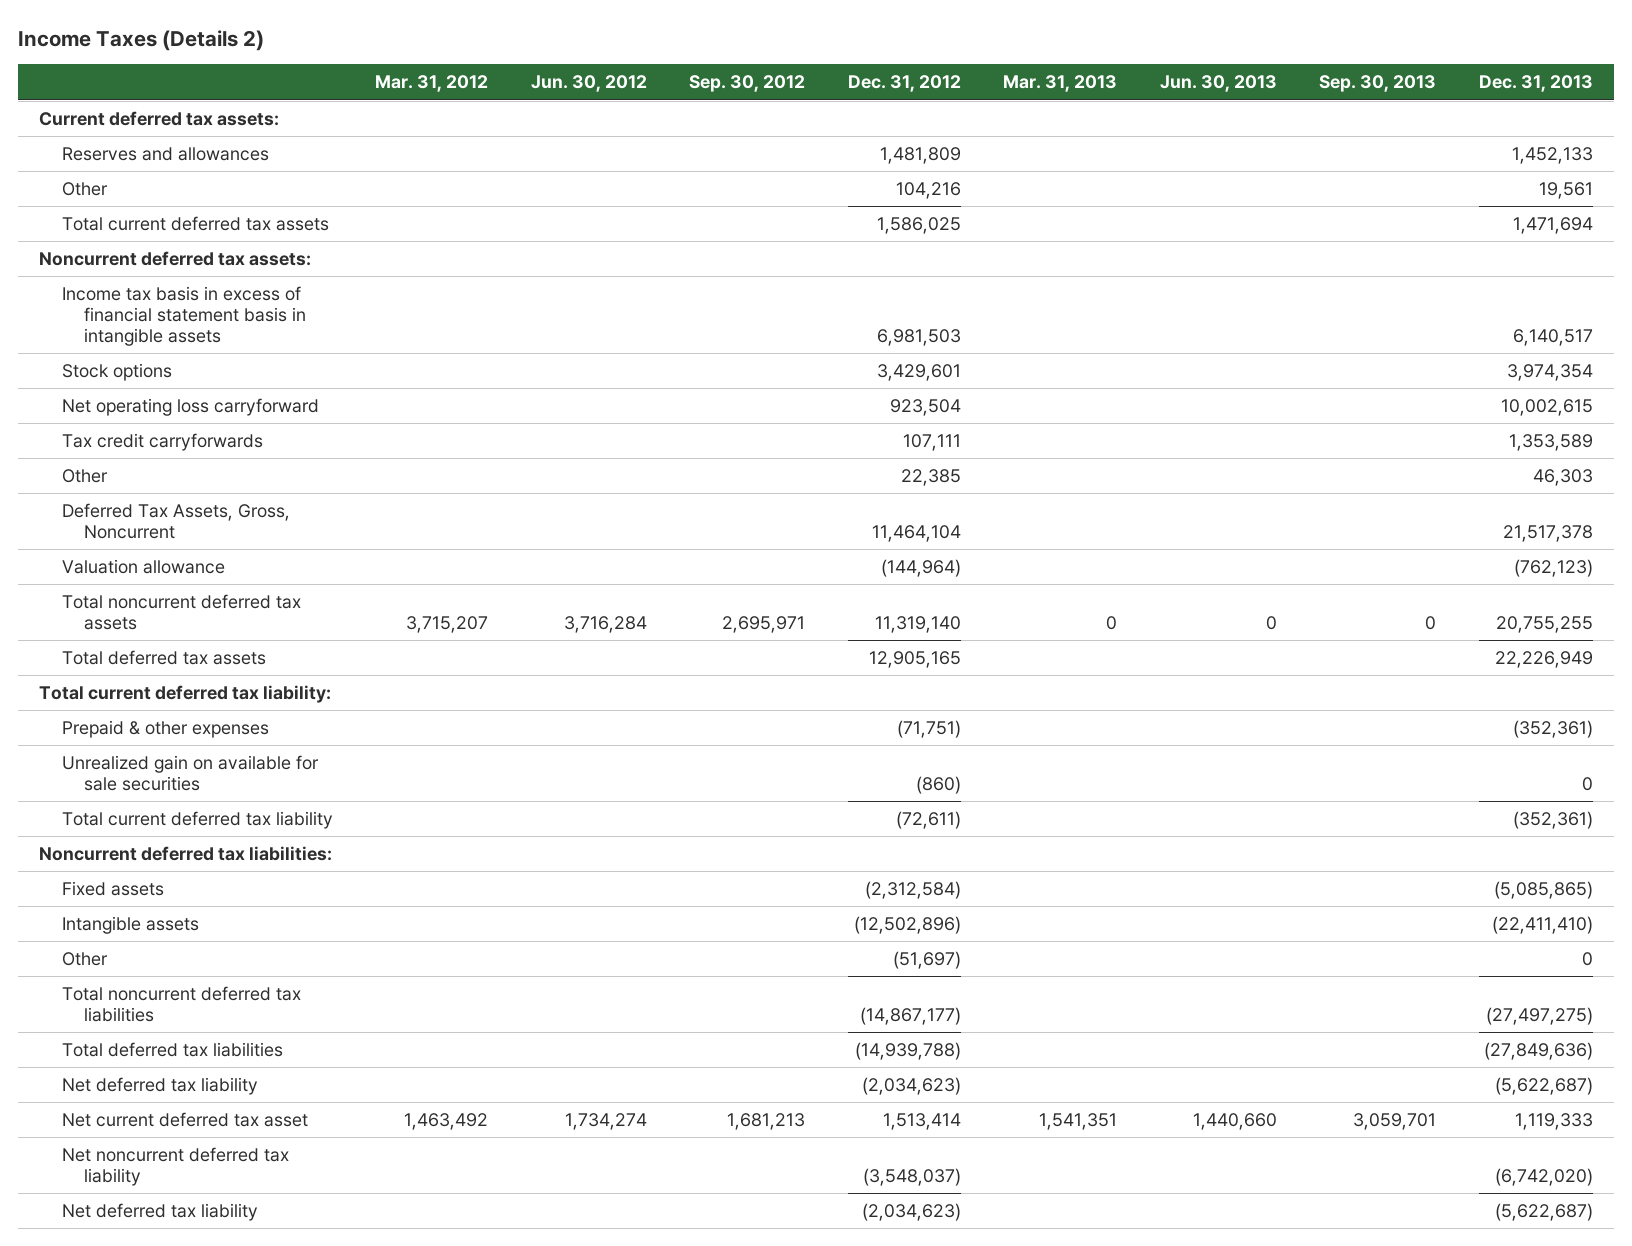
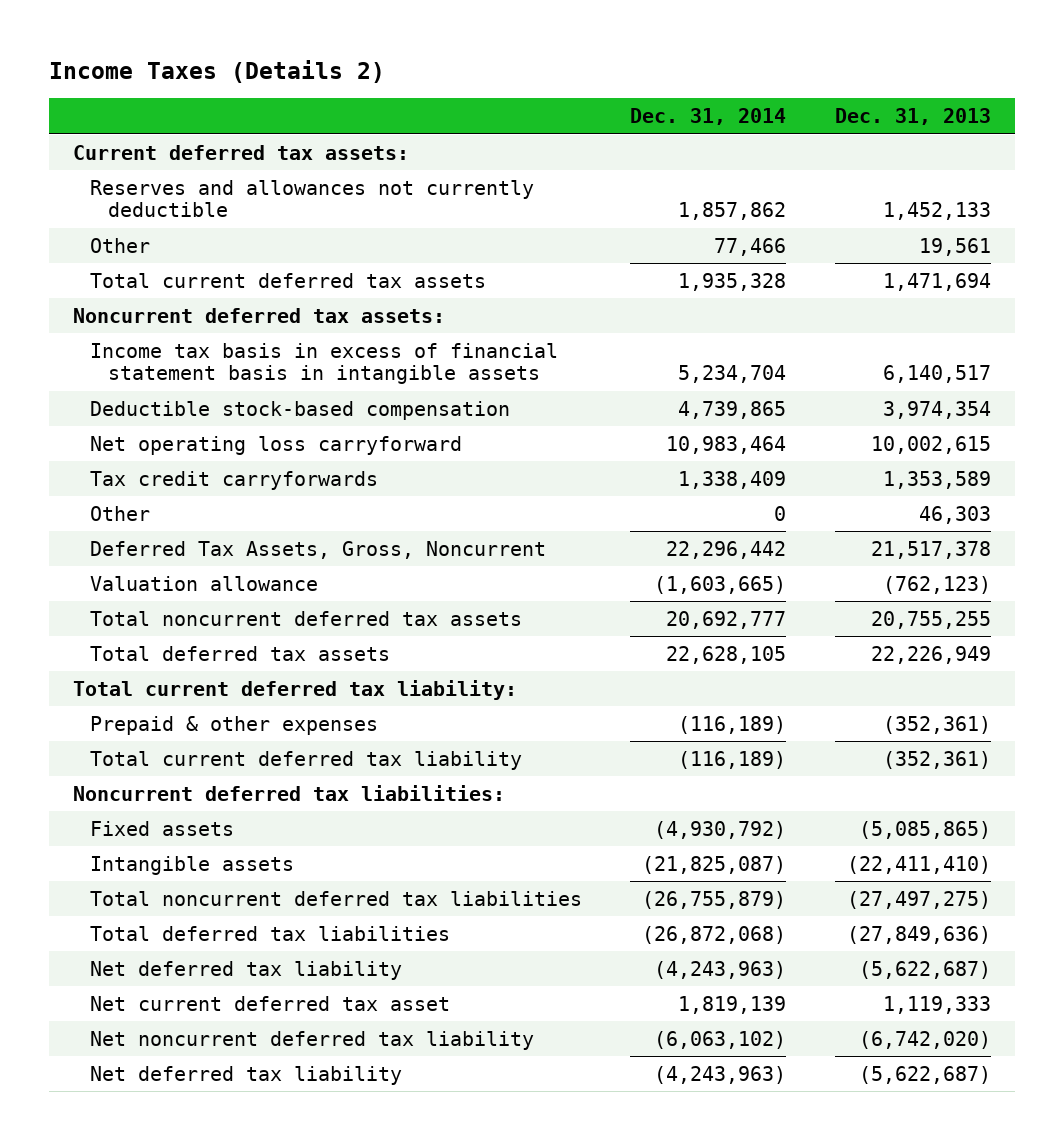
[375,75,489,93] Mar. 31, 2012 -> none
[530,75,647,93] Jun. 30, 2012 -> none
[689,75,806,93] Sep. 30, 2012 -> none
[847,75,961,93] Dec. 31, 2012 -> none
[1003,75,1118,93] Mar. 31, 2013 -> none
[1159,75,1277,93] Jun. 30, 2013 -> none
[1319,75,1437,93] Sep. 30, 2013 -> none
none -> [630,108,787,126] Dec. 31, 2014
[61,147,269,162] Reserves and allowances -> [90,179,535,218] Reserves and allowances not currently deductible
[61,363,172,382] Stock options -> [90,400,511,420] Deductible stock-based compensation
[61,755,319,792] Unrealized gain on available for sale securities -> none
[61,952,108,967] Other -> none

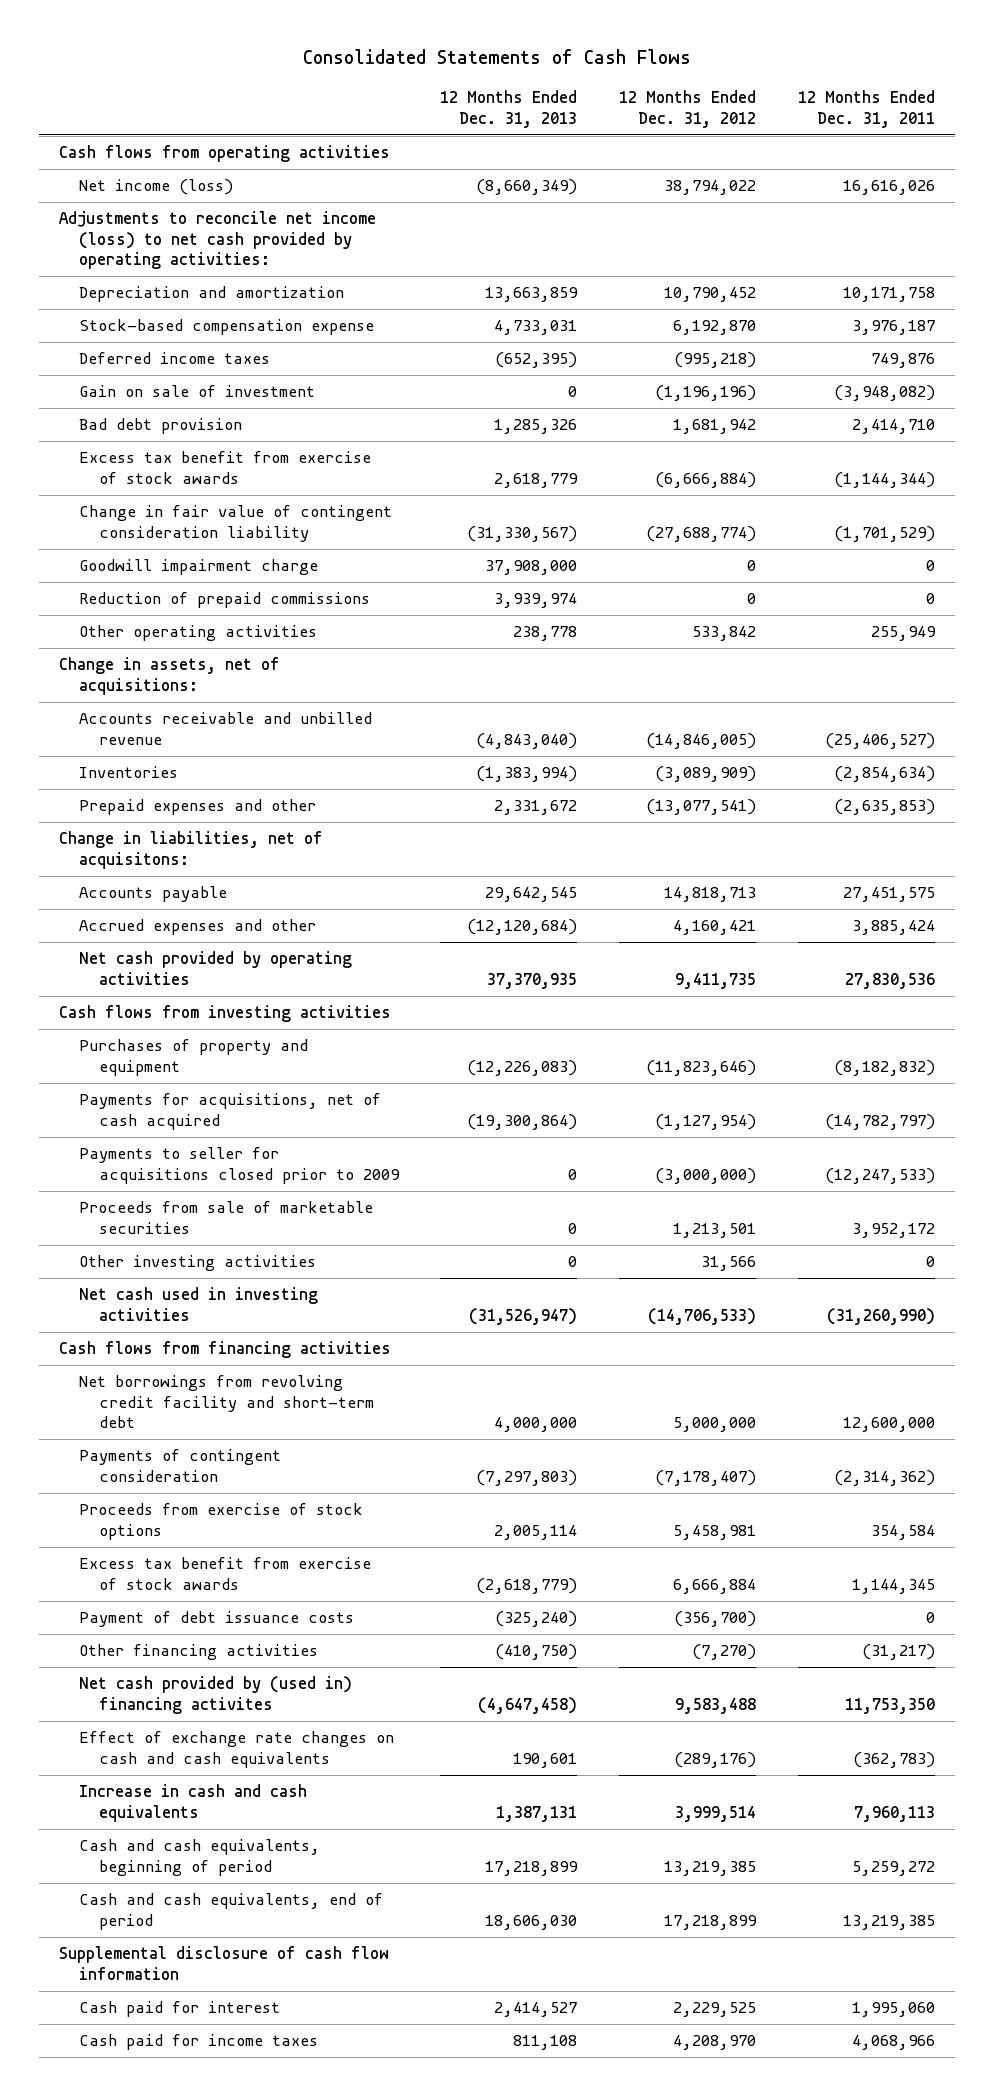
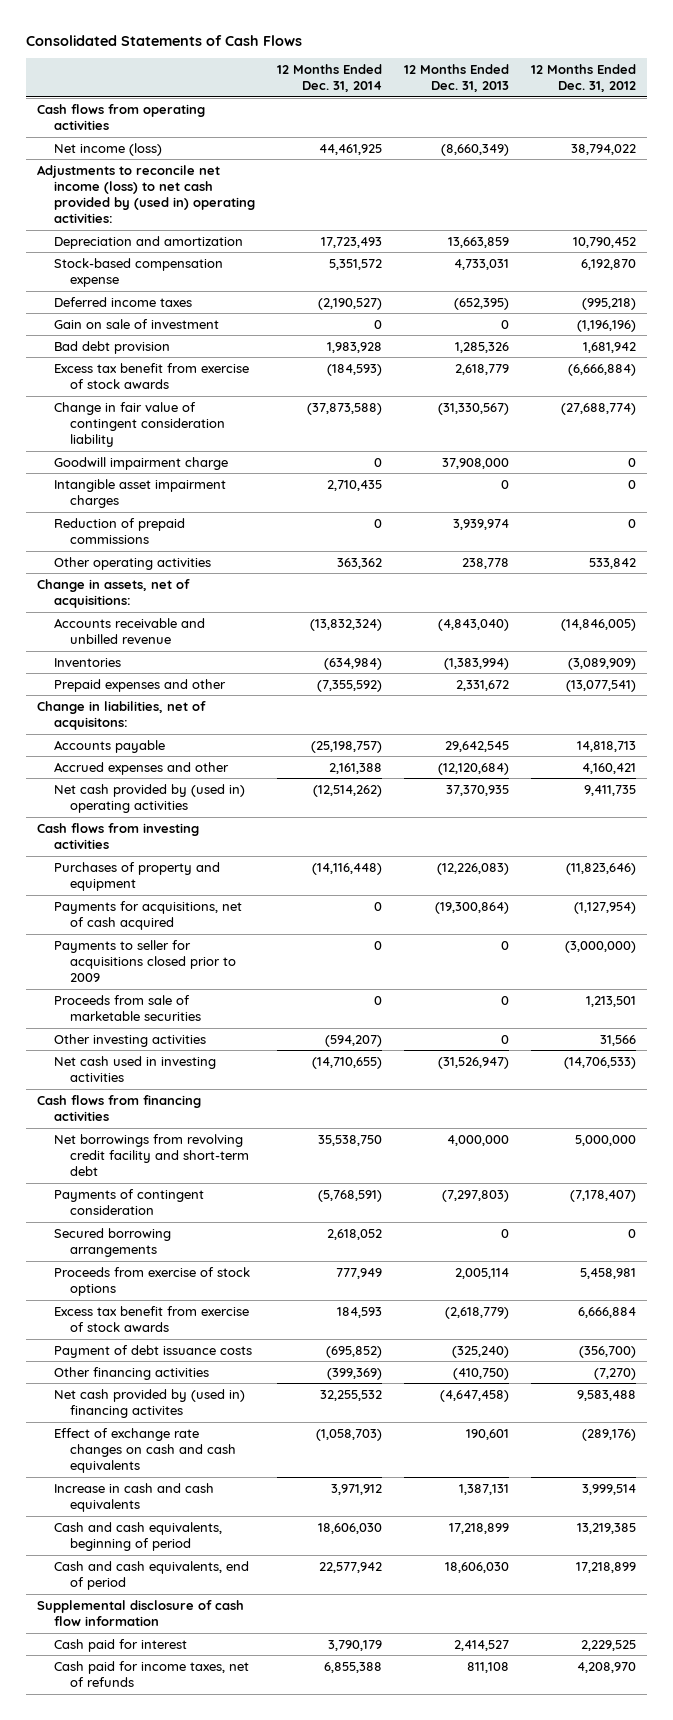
[797,90,935,128] 12 Months Ended Dec. 31, 2011 -> none
none -> [276,64,382,93] 12 Months Ended Dec. 31, 2014
[59,211,377,270] Adjustments to reconcile net income (loss) to net cash provided by operating activities: -> [36,164,255,224] Adjustments to reconcile net income (loss) to net cash provided by (used in) operating activities:
none -> [53,478,226,508] Intangible asset impairment charges
[79,951,353,985] Net cash provided by operating activities -> [53,783,245,813] Net cash provided by (used in) operating activities
none -> [53,1227,171,1257] Secured borrowing arrangements
[79,2034,319,2051] Cash paid for income taxes -> [53,1660,249,1687] Cash paid for income taxes, net of refunds

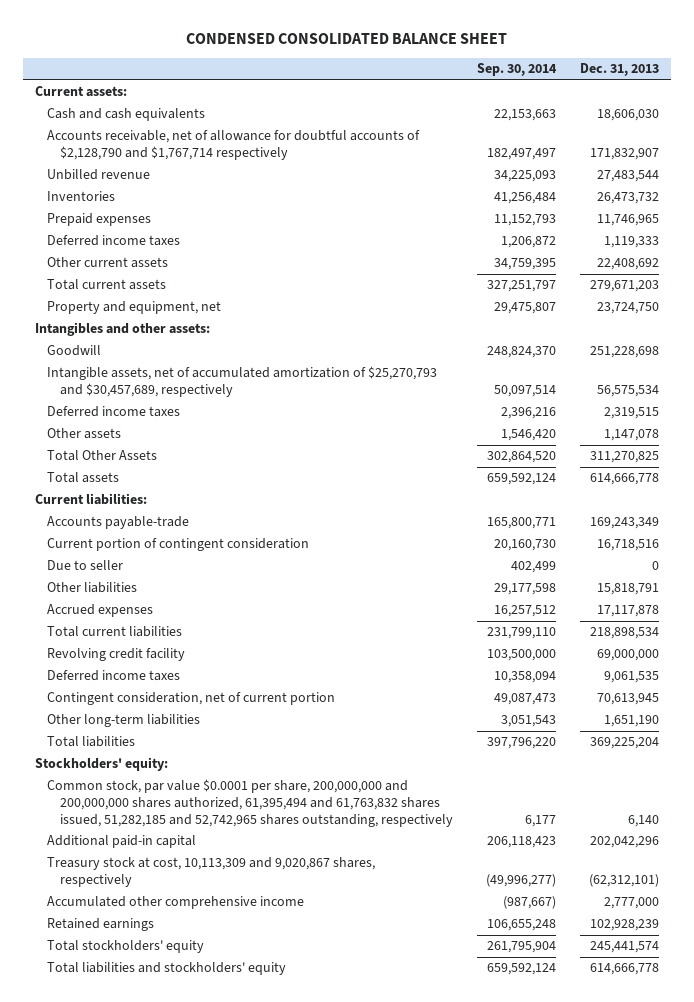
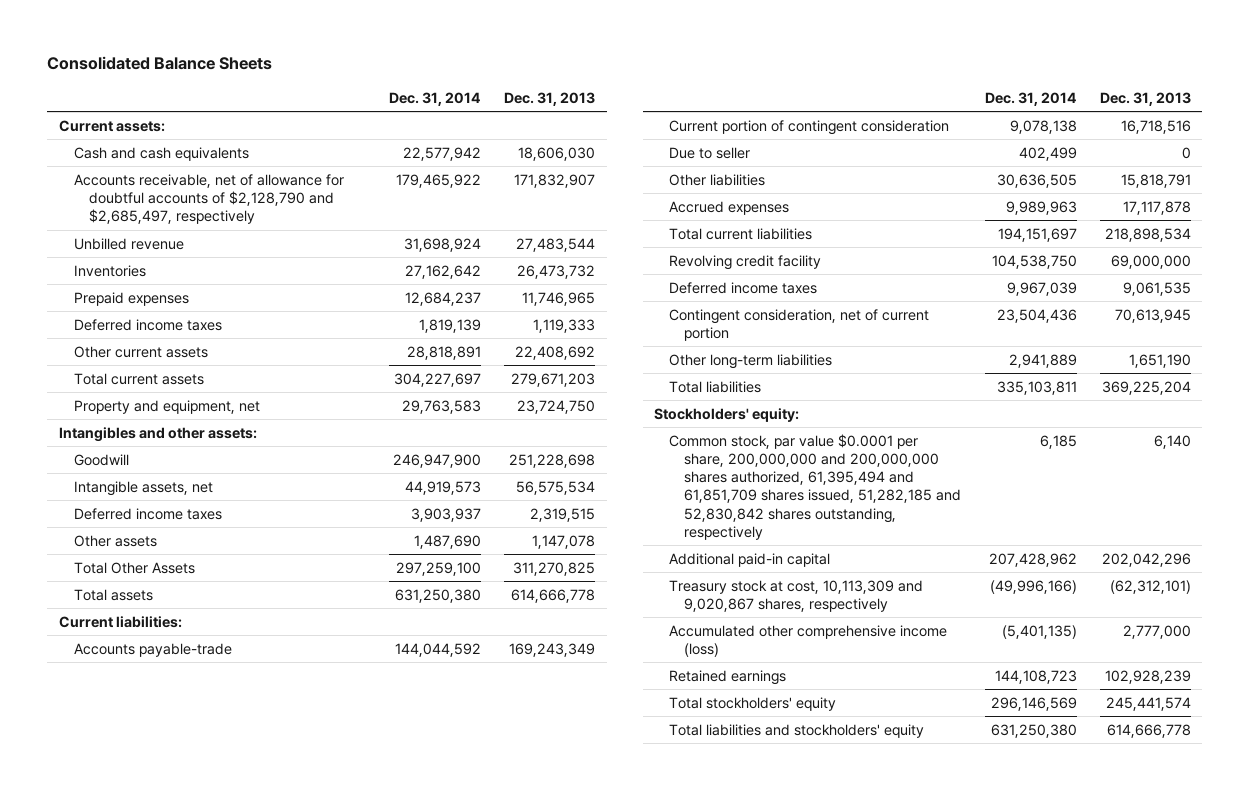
[186,33,508,45] CONDENSED CONSOLIDATED BALANCE SHEET -> [47,56,273,71] Consolidated Balance Sheets
[477,63,558,77] Sep. 30, 2014 -> none
none -> [389,91,482,106] Dec. 31, 2014
[47,130,421,161] Accounts receivable, net of allowance for doubtful accounts of $2,128,790 and $1,767,714 respectively -> [73,173,344,225] Accounts receivable, net of allowance for doubtful accounts of $2,128,790 and $2,685,497, respectively
[47,366,438,398] Intangible assets, net of accumulated amortization of $25,270,793 and $30,457,689, respectively -> [73,480,213,496] Intangible assets, net
[47,779,453,828] Common stock, par value $0.0001 per share, 200,000,000 and 200,000,000 shares authorized, 61,395,494 and 61,763,832 shares issued, 51,282,185 and 52,742,965 shares outstanding, respectively -> [669,433,962,540] Common stock, par value $0.0001 per share, 200,000,000 and 200,000,000 shares authorized, 61,395,494 and 61,851,709 shares issued, 51,282,185 and 52,830,842 shares outstanding, respectively
[47,896,305,910] Accumulated other comprehensive income -> [669,624,948,657] Accumulated other comprehensive income (loss)

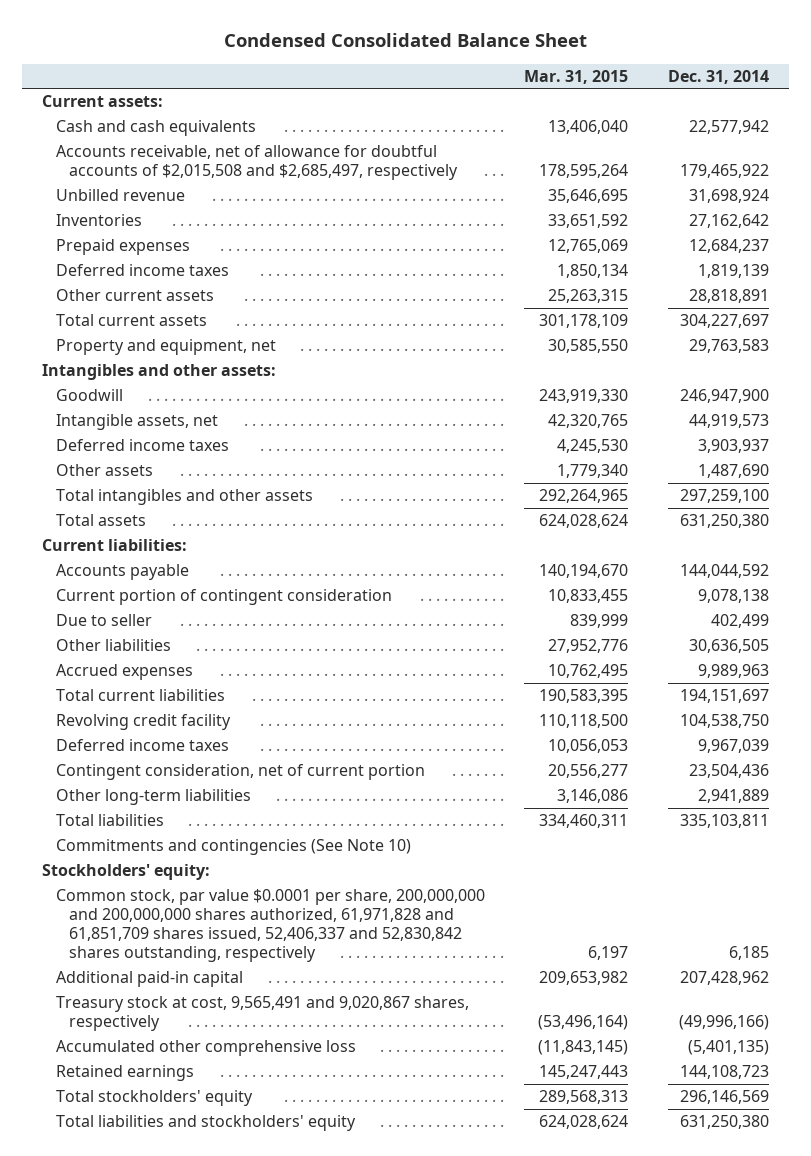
[47,56,273,71] Consolidated Balance Sheets -> [223,33,587,48] Condensed Consolidated Balance Sheet
[504,91,596,106] Dec. 31, 2013 -> none
none -> [524,69,629,84] Mar. 31, 2015
[73,173,344,225] Accounts receivable, net of allowance for doubtful accounts of $2,128,790 and $2,685,497, respectively -> [55,145,459,181] Accounts receivable, net of allowance for doubtful accounts of $2,015,508 and $2,685,497, respectively
[73,561,195,574] Total Other Assets -> [55,489,313,506] Total intangibles and other assets
[73,642,232,657] Accounts payable-trade -> [55,564,189,581] Accounts payable
none -> [55,839,411,856] Commitments and contingencies (See Note 10)
[669,433,962,540] Common stock, par value $0.0001 per share, 200,000,000 and 200,000,000 shares authorized, 61,395,494 and 61,851,709 shares issued, 51,282,185 and 52,830,842 shares outstanding, respectively -> [55,889,485,963] Common stock, par value $0.0001 per share, 200,000,000 and 200,000,000 shares authorized, 61,971,828 and 61,851,709 shares issued, 52,406,337 and 52,830,842 shares outstanding, respectively
[669,579,924,612] Treasury stock at cost, 10,113,309 and 9,020,867 shares, respectively -> [55,996,469,1032] Treasury stock at cost, 9,565,491 and 9,020,867 shares, respectively
[669,624,948,657] Accumulated other comprehensive income (loss) -> [55,1040,356,1057] Accumulated other comprehensive loss

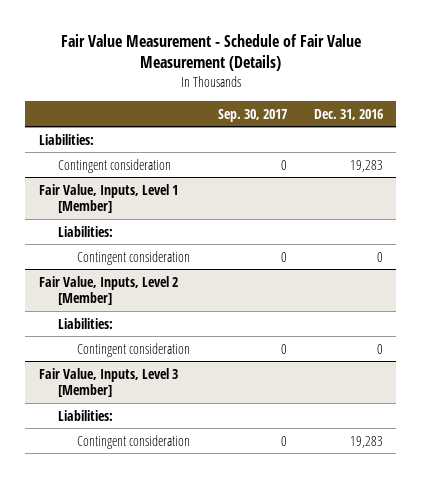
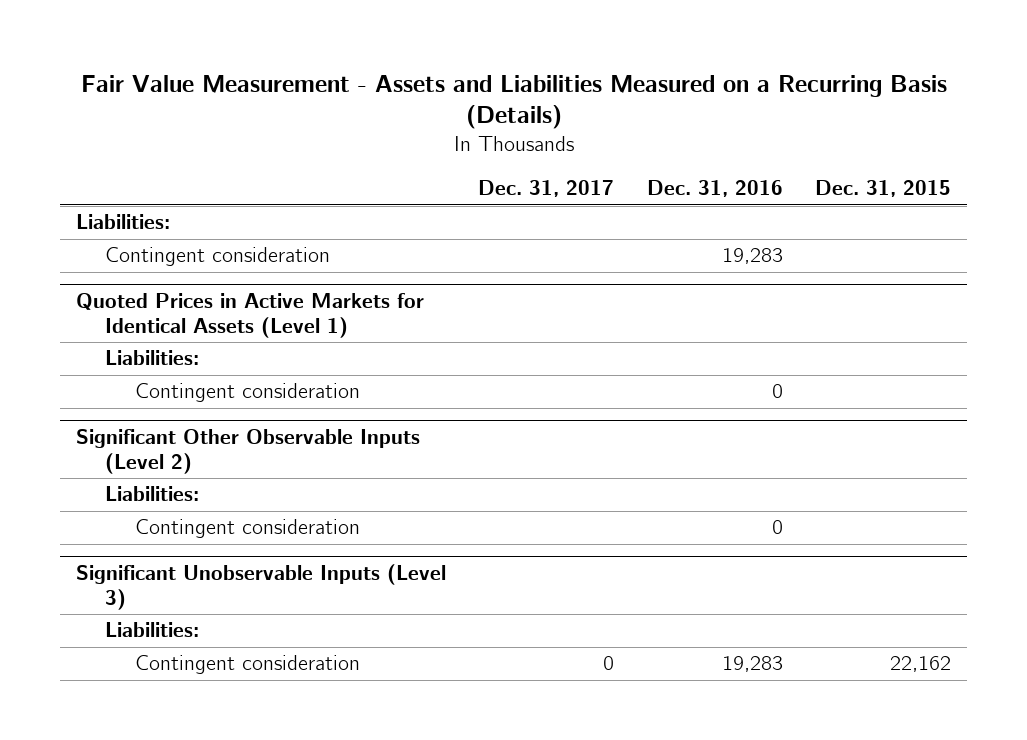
[60,33,361,72] Fair Value Measurement - Schedule of Fair Value Measurement (Details) -> [80,74,947,130] Fair Value Measurement - Assets and Liabilities Measured on a Recurring Basis (Details)
[217,108,287,122] Sep. 30, 2017 -> none
none -> [478,180,615,198] Dec. 31, 2017
none -> [815,180,952,198] Dec. 31, 2015
[39,183,179,214] Fair Value, Inputs, Level 1 [Member] -> [75,292,424,338] Quoted Prices in Active Markets for Identical Assets (Level 1)
[39,275,179,306] Fair Value, Inputs, Level 2 [Member] -> [75,428,420,474] Significant Other Observable Inputs (Level 2)
[39,367,179,398] Fair Value, Inputs, Level 3 [Member] -> [75,563,446,610] Significant Unobservable Inputs (Level 3)

